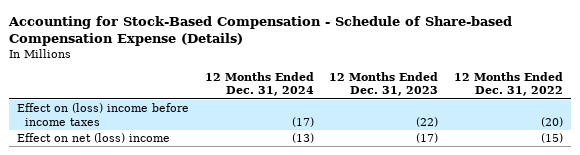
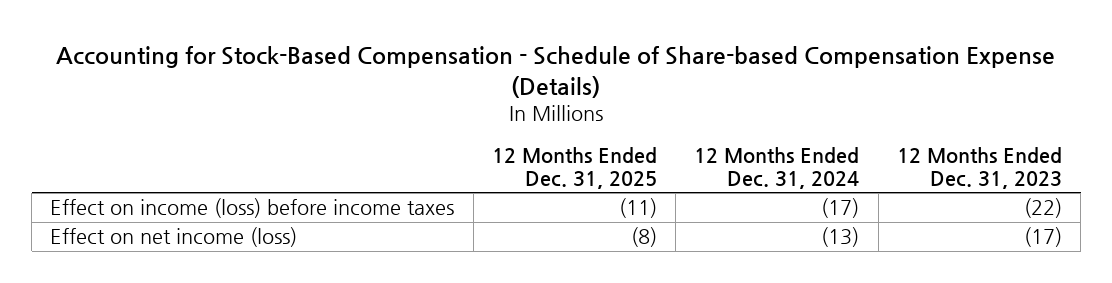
[454,71,564,97] 12 Months Ended Dec. 31, 2022 -> none
none -> [491,146,657,189] 12 Months Ended Dec. 31, 2025
[16,103,189,126] Effect on (loss) income before income taxes -> [50,198,455,219] Effect on income (loss) before income taxes
[16,133,170,144] Effect on net (loss) income -> [50,227,298,248] Effect on net income (loss)

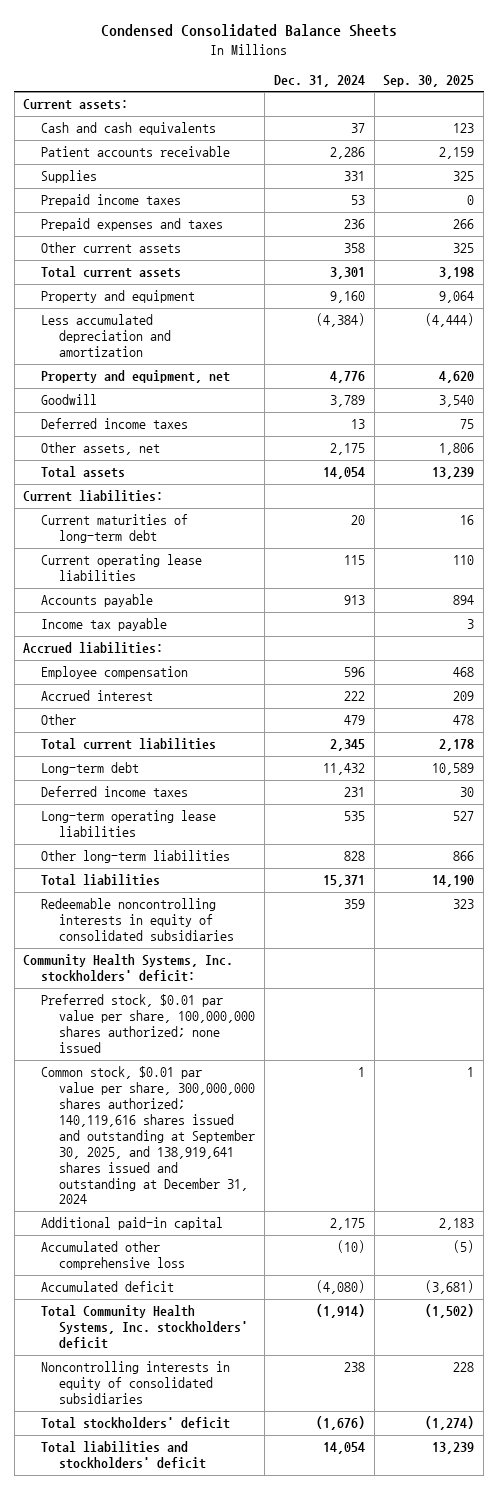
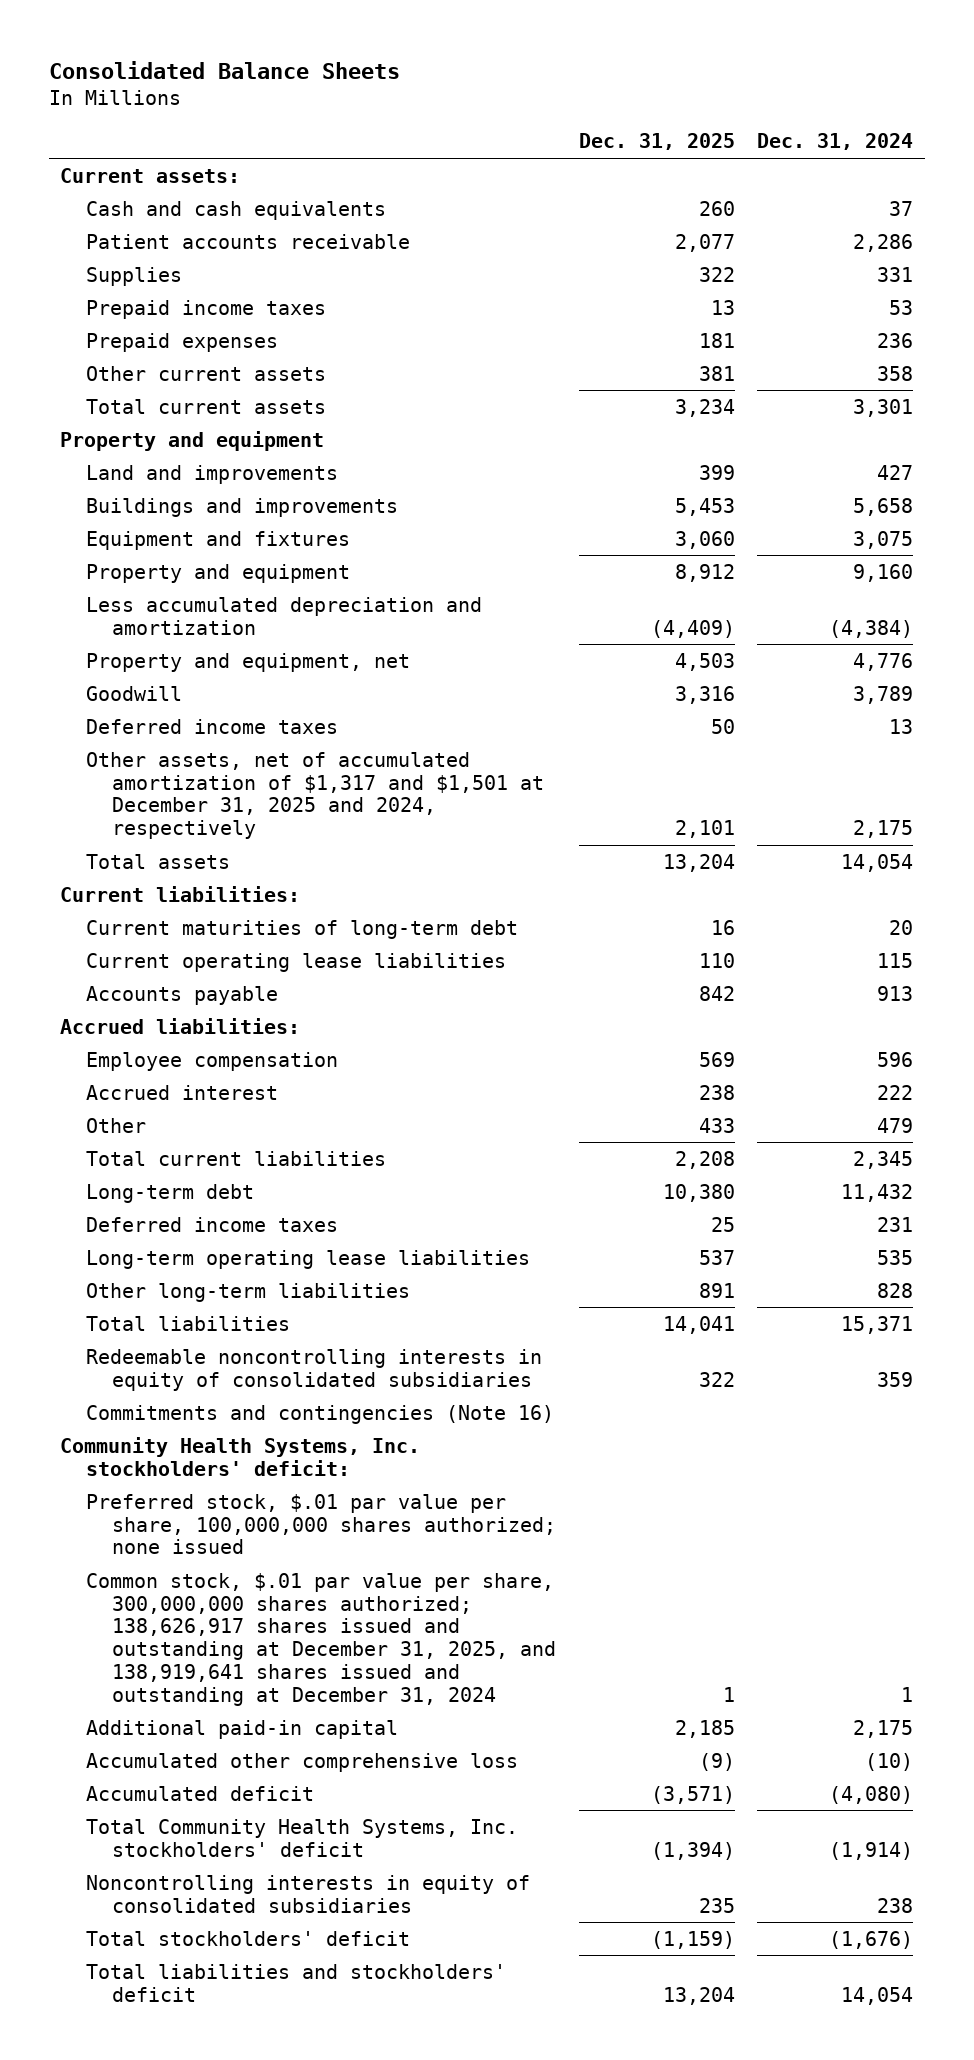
[100,24,397,38] Condensed Consolidated Balance Sheets -> [49,61,401,80] Consolidated Balance Sheets
[383,74,475,87] Sep. 30, 2025 -> none
none -> [578,133,735,151] Dec. 31, 2025
[41,218,224,232] Prepaid expenses and taxes -> [86,332,279,352] Prepaid expenses
none -> [60,430,325,451] Property and equipment
none -> [86,464,339,484] Land and improvements
none -> [86,497,399,517] Buildings and improvements
none -> [86,530,351,550] Equipment and fixtures
[41,442,161,456] Other assets, net -> [86,751,545,840] Other assets, net of accumulated amortization of $1,317 and $1,501 at December 31, 2025 and 2024, respectively
[41,618,168,632] Income tax payable -> none
none -> [86,1404,555,1424] Commitments and contingencies (Note 16)
[41,994,256,1053] Preferred stock, $0.01 par value per share, 100,000,000 shares authorized; none issued -> [86,1493,557,1555] Preferred stock, $.01 par value per share, 100,000,000 shares authorized; none issued
[41,1066,256,1205] Common stock, $0.01 par value per share, 300,000,000 shares authorized; 140,119,616 shares issued and outstanding at September 30, 2025, and 138,919,641 shares issued and outstanding at December 31, 2024 -> [86,1572,557,1706] Common stock, $.01 par value per share, 300,000,000 shares authorized; 138,626,917 shares issued and outstanding at December 31, 2025, and 138,919,641 shares issued and outstanding at December 31, 2024

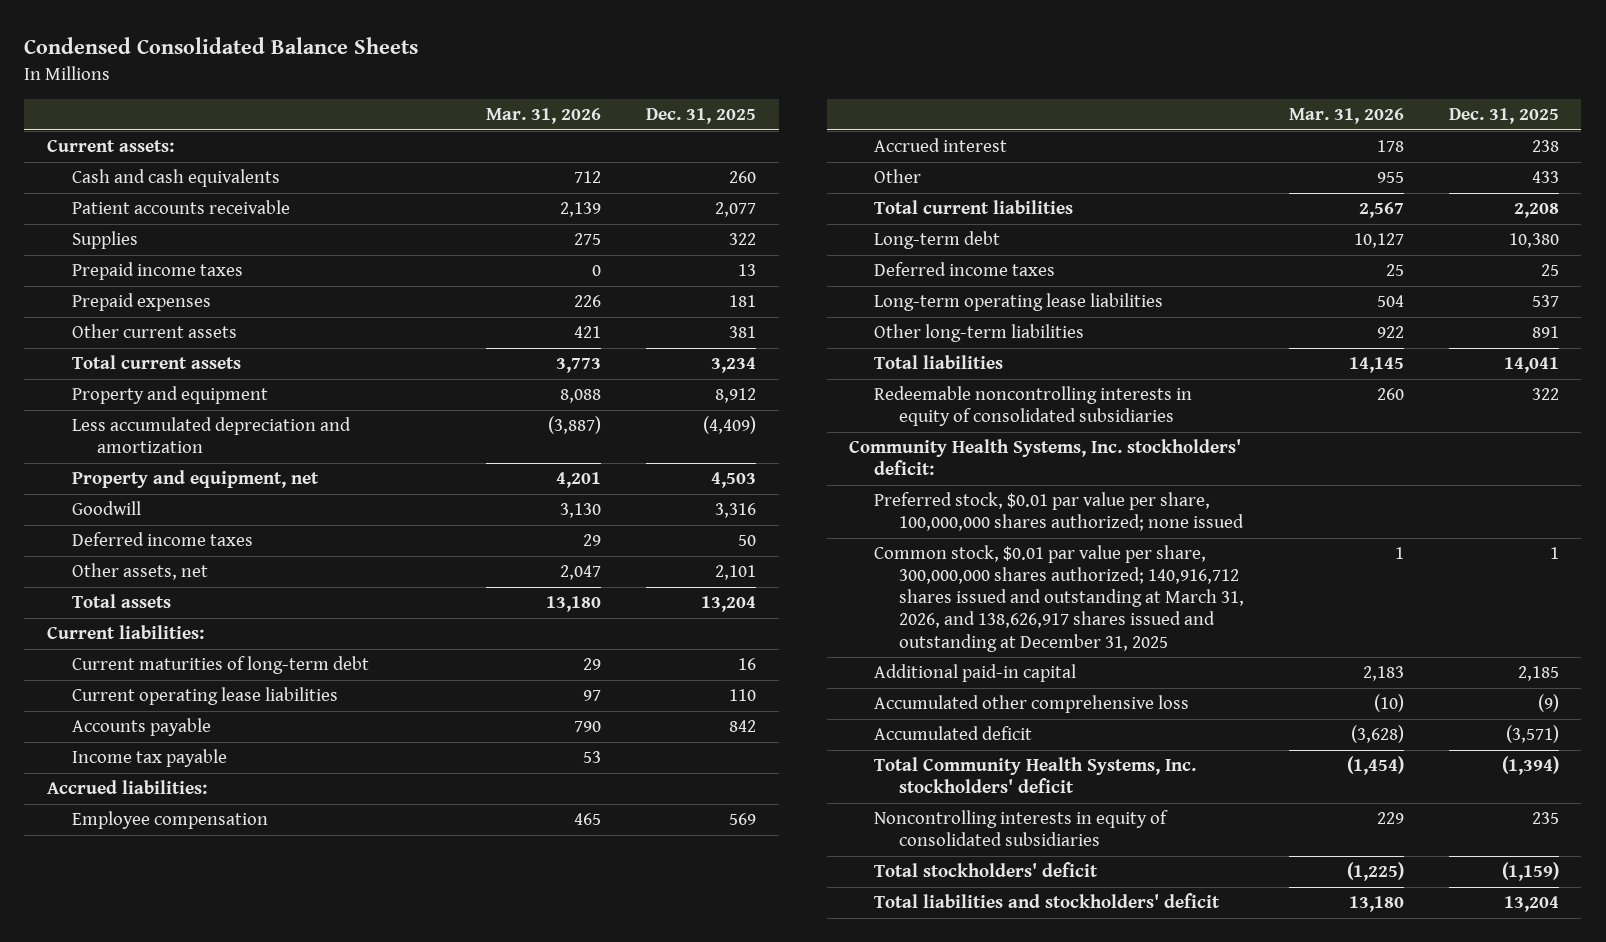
[49,61,401,80] Consolidated Balance Sheets -> [24,37,419,55] Condensed Consolidated Balance Sheets
[757,133,914,151] Dec. 31, 2024 -> none
none -> [486,108,602,125] Mar. 31, 2026
[60,430,325,451] Property and equipment -> none
[86,464,339,484] Land and improvements -> none
[86,497,399,517] Buildings and improvements -> none
[86,530,351,550] Equipment and fixtures -> none
[86,751,545,840] Other assets, net of accumulated amortization of $1,317 and $1,501 at December 31, 2025 and 2024, respectively -> [71,563,208,581] Other assets, net
none -> [71,749,227,768] Income tax payable
[86,1404,555,1424] Commitments and contingencies (Note 16) -> none
[86,1493,557,1555] Preferred stock, $.01 par value per share, 100,000,000 shares authorized; none issued -> [874,492,1244,532] Preferred stock, $0.01 par value per share, 100,000,000 shares authorized; none issued
[86,1572,557,1706] Common stock, $.01 par value per share, 300,000,000 shares authorized; 138,626,917 shares issued and outstanding at December 31, 2025, and 138,919,641 shares issued and outstanding at December 31, 2024 -> [874,545,1244,652] Common stock, $0.01 par value per share, 300,000,000 shares authorized; 140,916,712 shares issued and outstanding at March 31, 2026, and 138,626,917 shares issued and outstanding at December 31, 2025

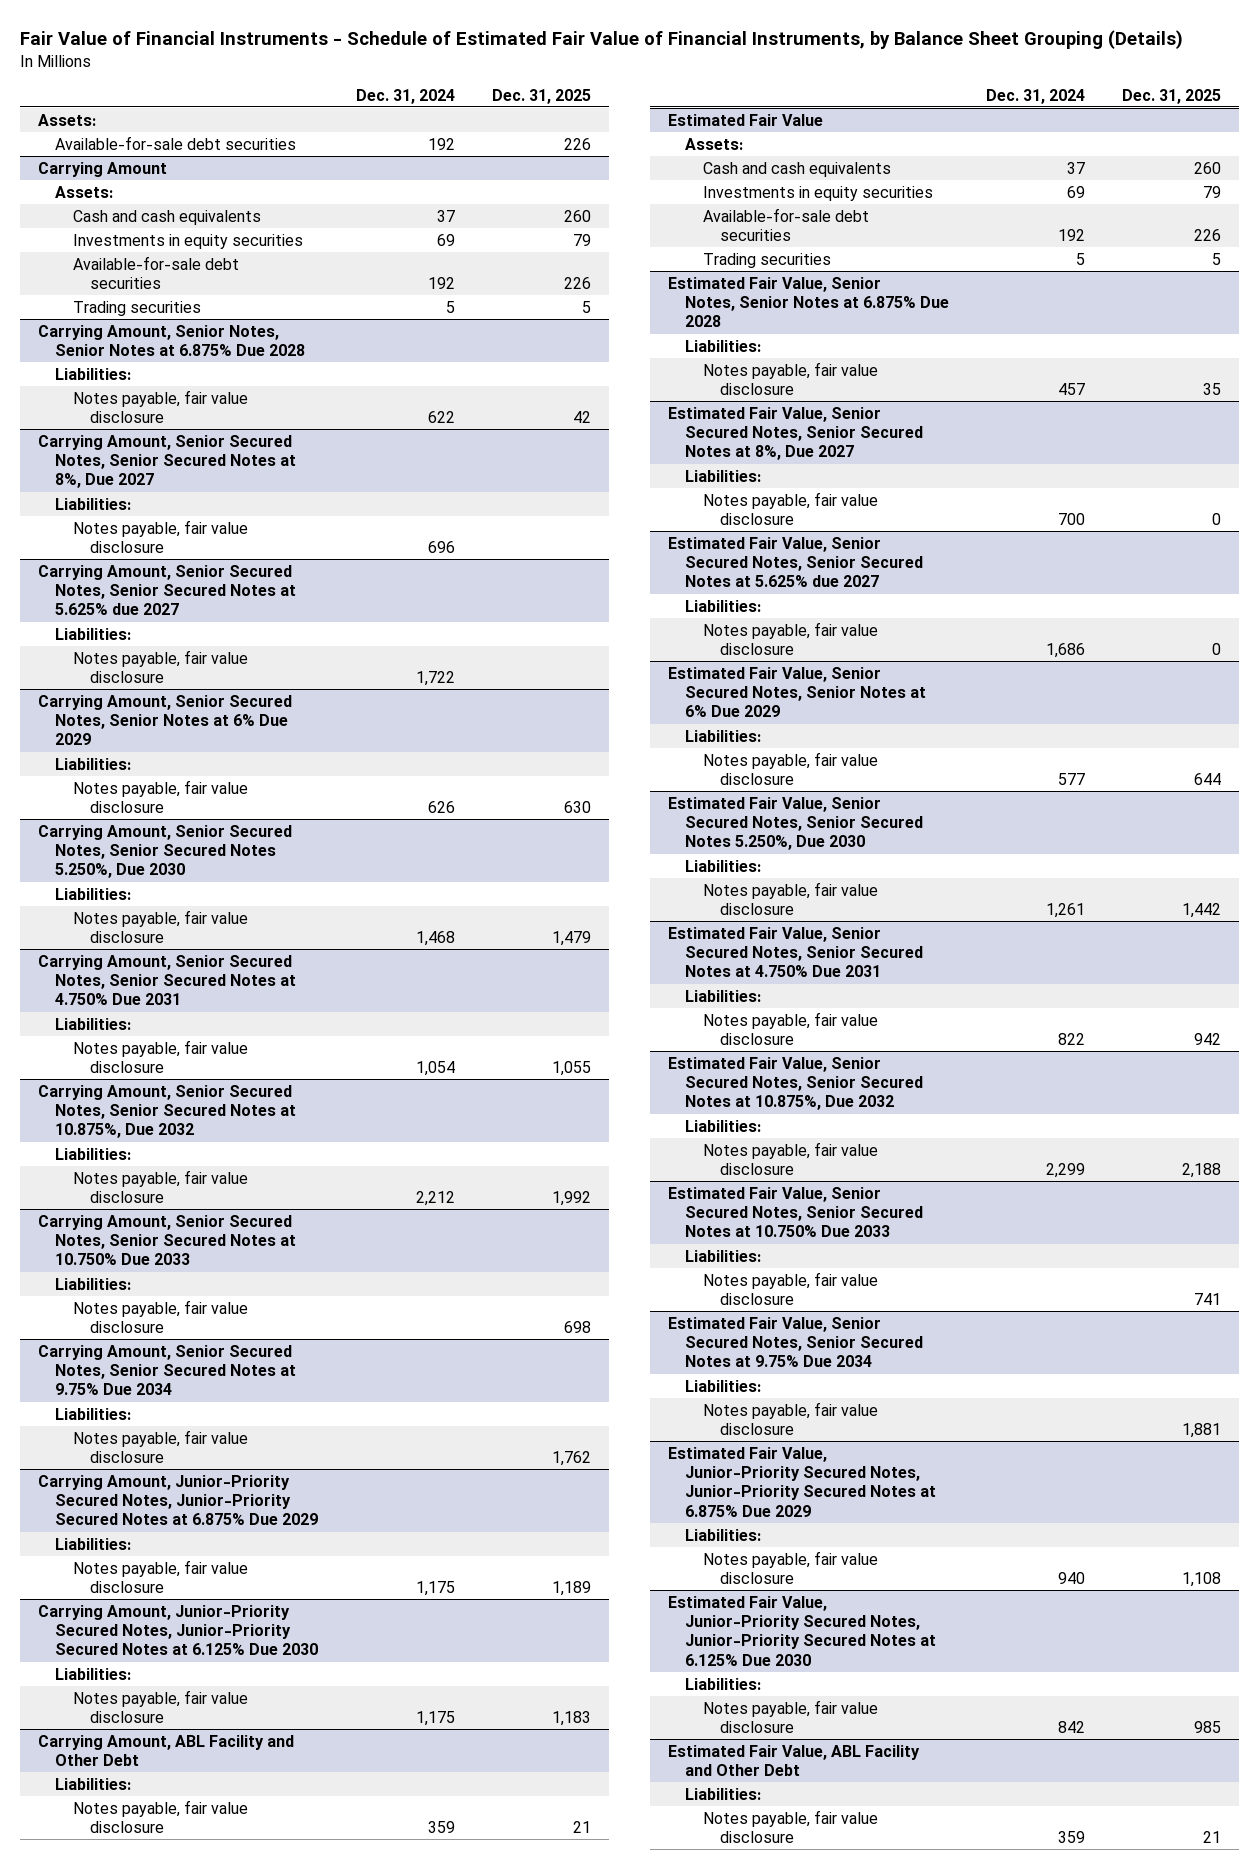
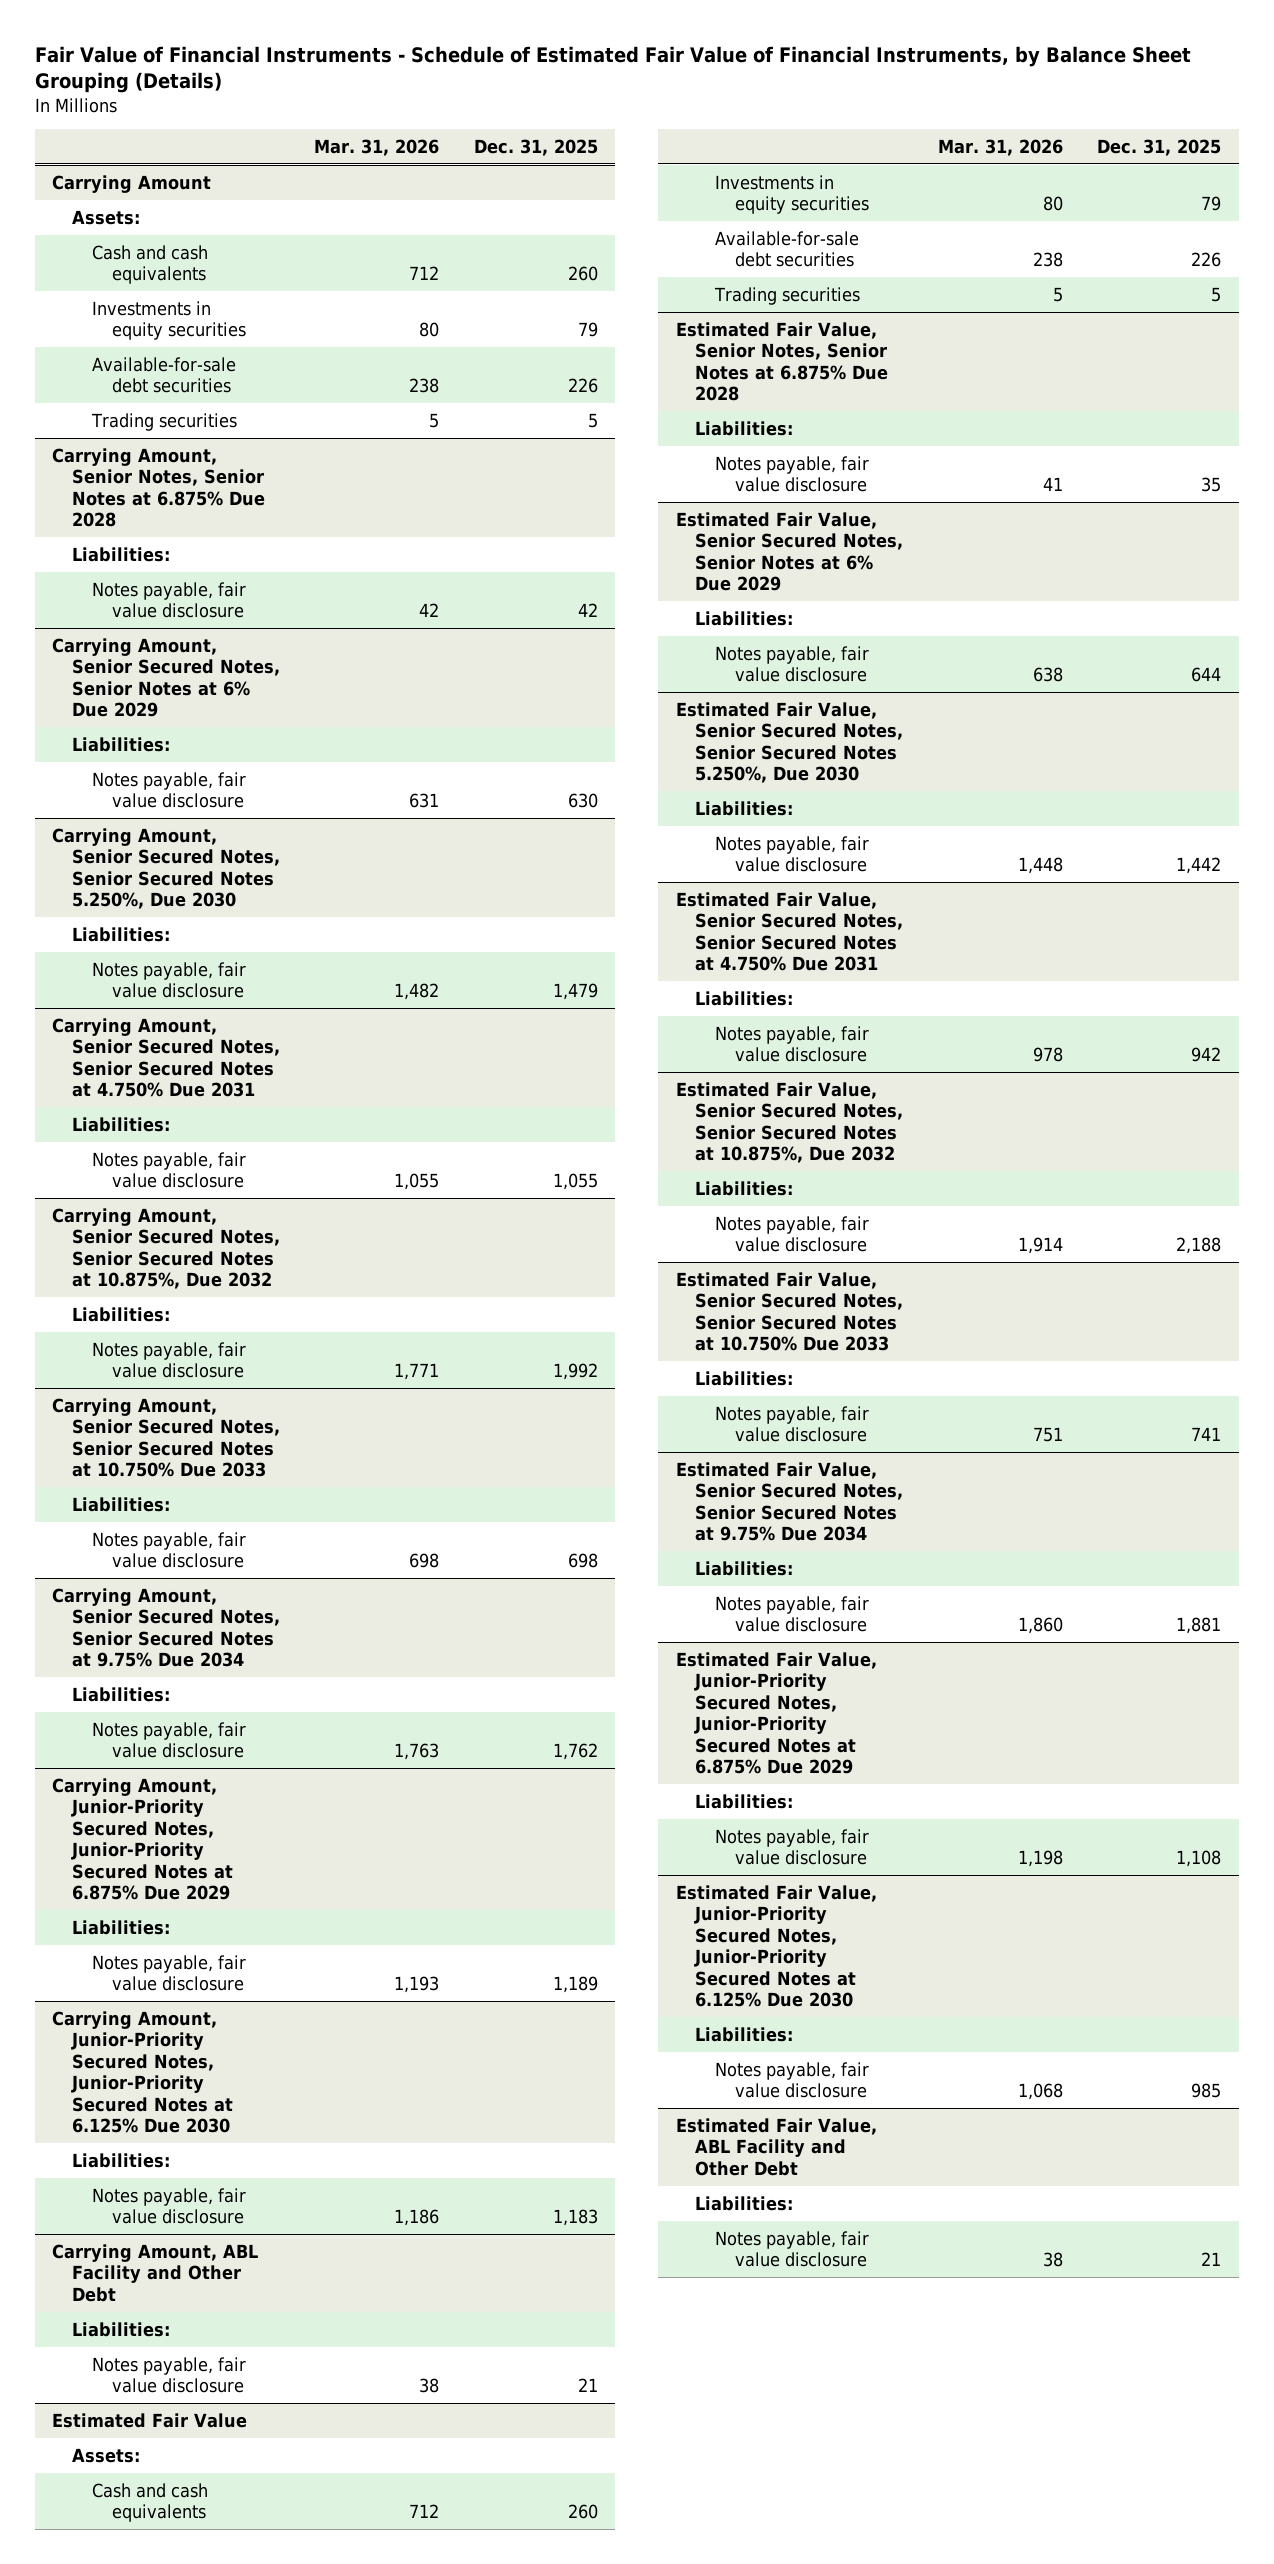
[356,88,456,104] Dec. 31, 2024 -> none
none -> [314,138,440,156] Mar. 31, 2026
[38,113,97,126] Assets: -> none
[55,135,297,150] Available-for-sale debt securities -> none
[38,434,297,489] Carrying Amount, Senior Secured Notes, Senior Secured Notes at 8%, Due 2027 -> none
[55,497,132,510] Liabilities: -> none
[72,519,248,554] Notes payable, fair value disclosure -> none
[38,564,297,616] Carrying Amount, Senior Secured Notes, Senior Secured Notes at 5.625% due 2027 -> none
[55,627,132,640] Liabilities: -> none
[72,649,248,684] Notes payable, fair value disclosure -> none
[668,406,924,461] Estimated Fair Value, Senior Secured Notes, Senior Secured Notes at 8%, Due 2027 -> none
[685,469,762,482] Liabilities: -> none
[702,491,878,526] Notes payable, fair value disclosure -> none
[668,536,924,588] Estimated Fair Value, Senior Secured Notes, Senior Secured Notes at 5.625% due 2027 -> none
[685,599,762,612] Liabilities: -> none
[702,621,878,656] Notes payable, fair value disclosure -> none

